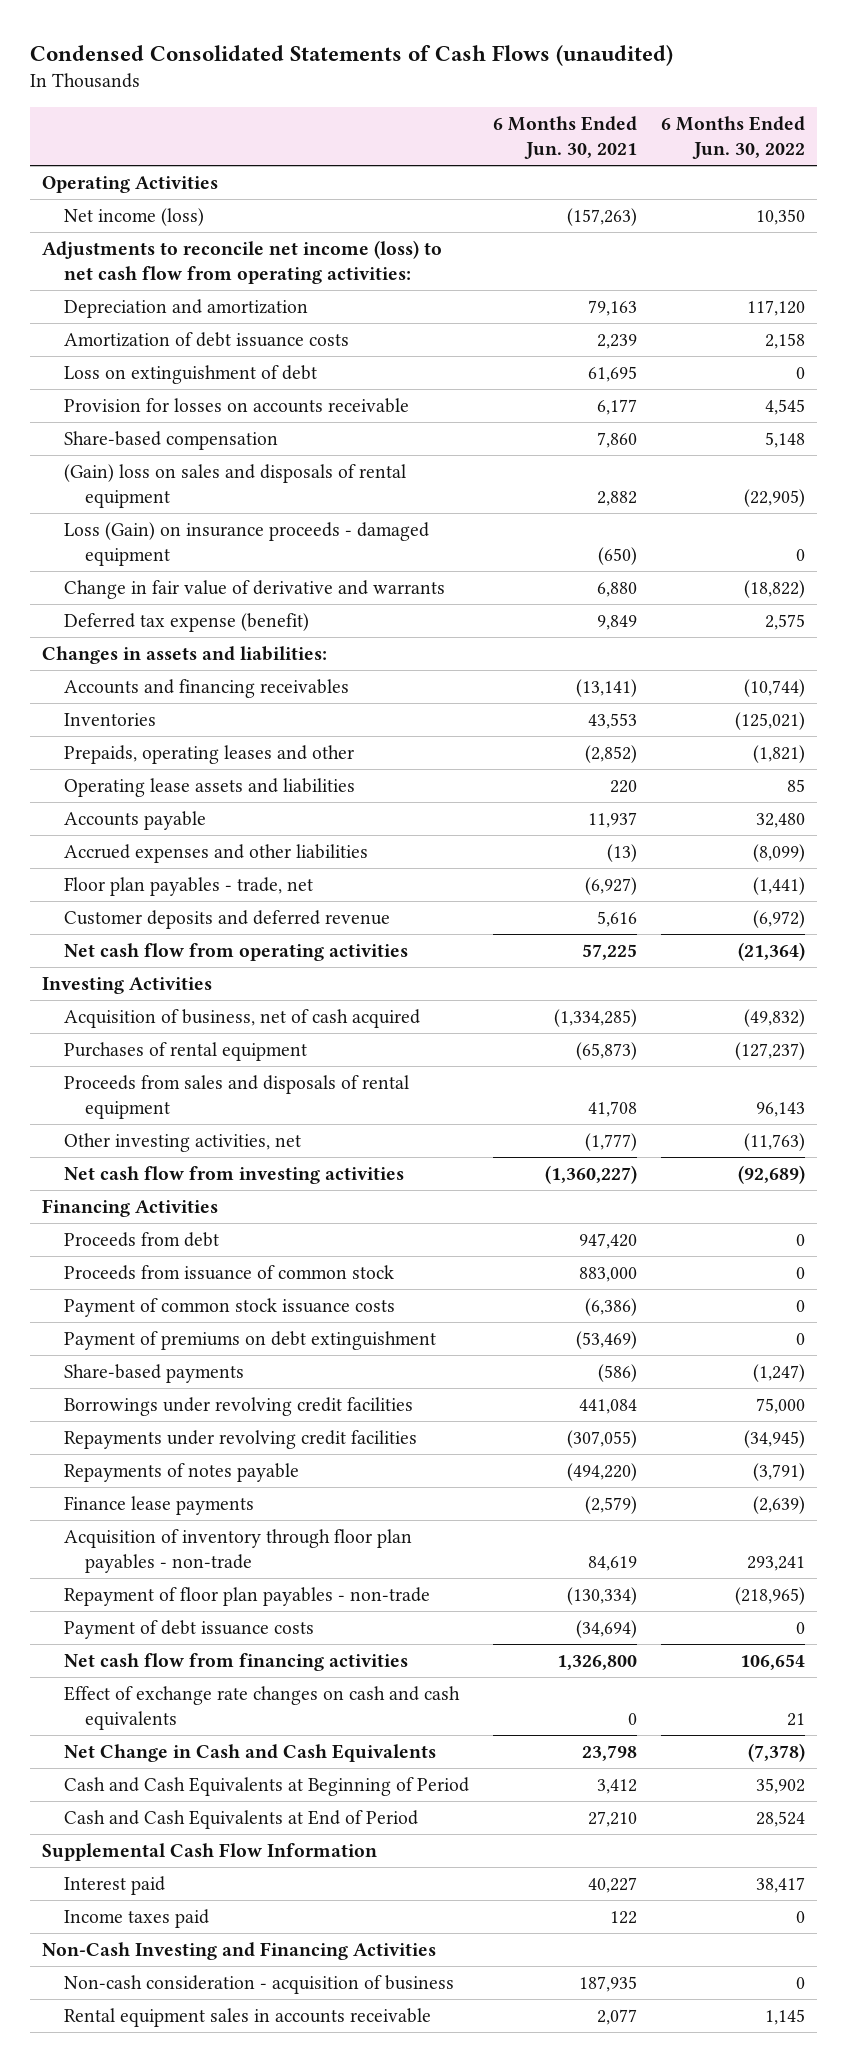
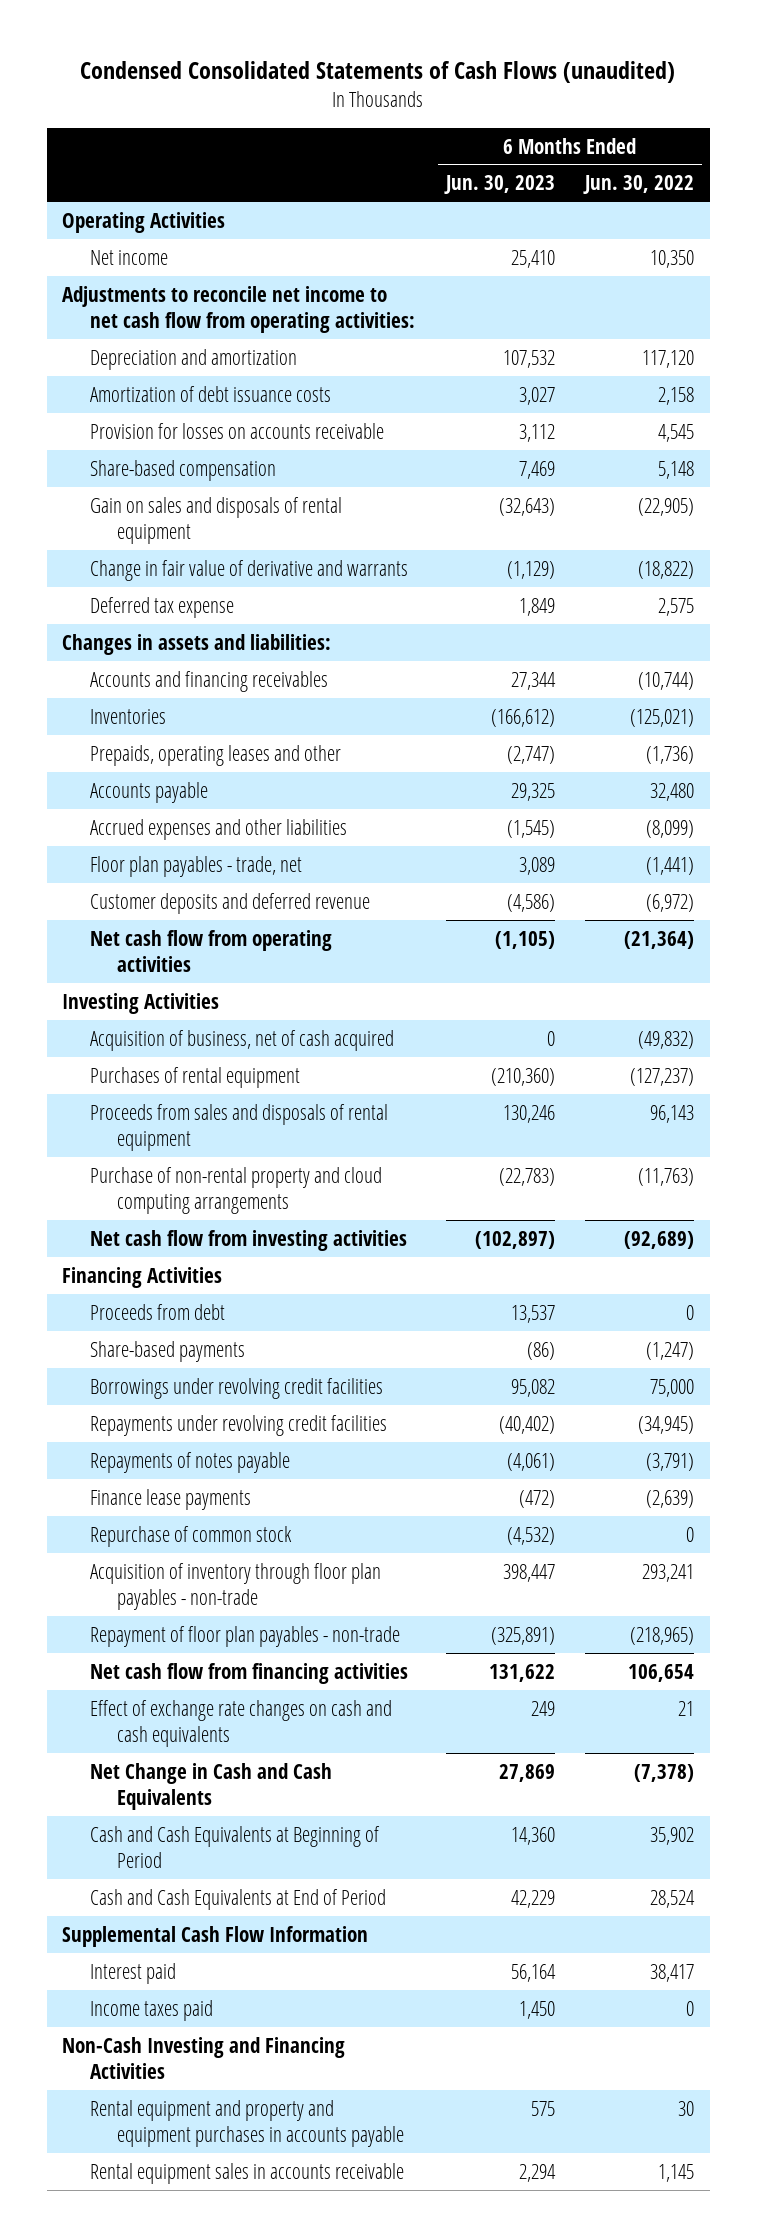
[492,115,637,159] 6 Months Ended Jun. 30, 2021 -> none
none -> [443,175,555,195] Jun. 30, 2023
[63,208,204,227] Net income (loss) -> [89,249,168,265] Net income
[42,240,443,284] Adjustments to reconcile net income (loss) to net cash flow from operating activities: -> [62,285,415,333] Adjustments to reconcile net income to net cash flow from operating activities:
[63,365,317,385] Loss on extinguishment of debt -> none
[63,522,429,566] Loss (Gain) on insurance proceeds - damaged equipment -> none
[63,464,406,508] (Gain) loss on sales and disposals of rental equipment -> [89,496,342,544] Gain on sales and disposals of rental equipment
[63,613,309,633] Deferred tax expense (benefit) -> [89,596,234,618] Deferred tax expense
[63,778,355,798] Operating lease assets and liabilities -> none
[752,745,805,764] (1,821) -> [646,745,695,764] (1,736)
[63,1133,301,1153] Other investing activities, net -> [89,1166,382,1214] Purchase of non-rental property and cloud computing arrangements
[63,1265,394,1281] Proceeds from issuance of common stock -> none
[63,1298,395,1318] Payment of common stock issuance costs -> none
[63,1331,436,1351] Payment of premiums on debt extinguishment -> none
none -> [89,1525,292,1547] Repurchase of common stock
[63,1620,314,1640] Payment of debt issuance costs -> none
[63,1975,454,1995] Non-cash consideration - acquisition of business -> none
none -> [89,2099,404,2147] Rental equipment and property and equipment purchases in accounts payable

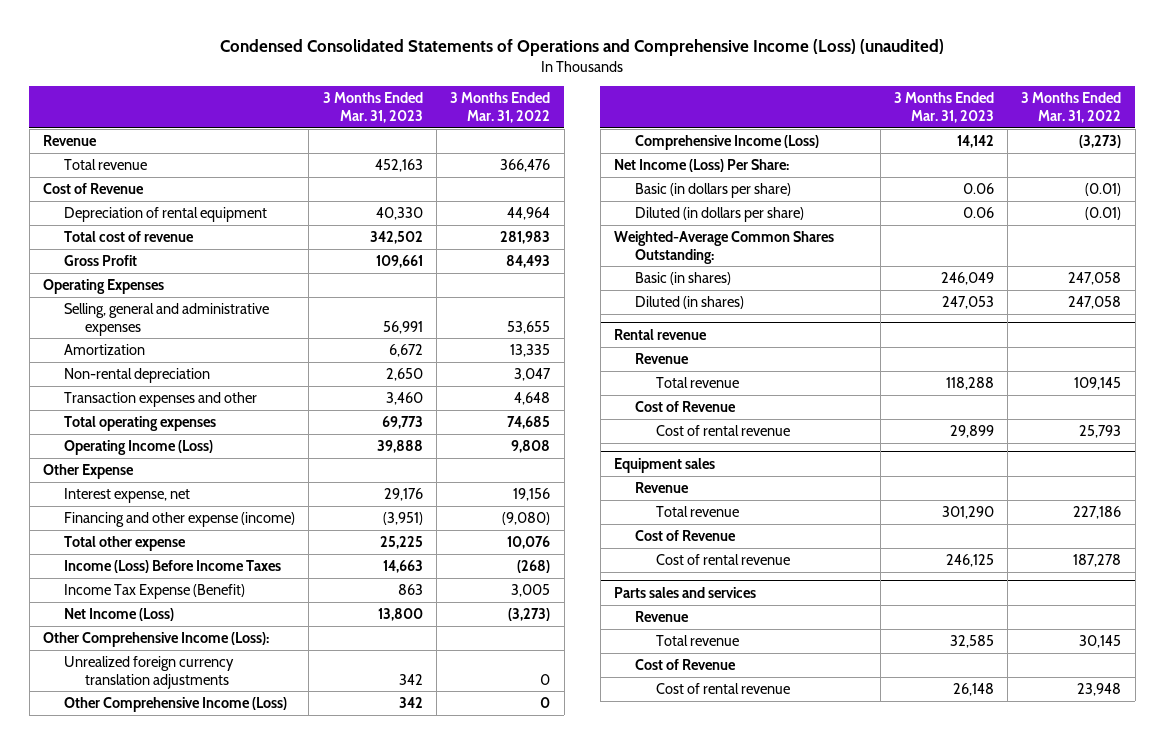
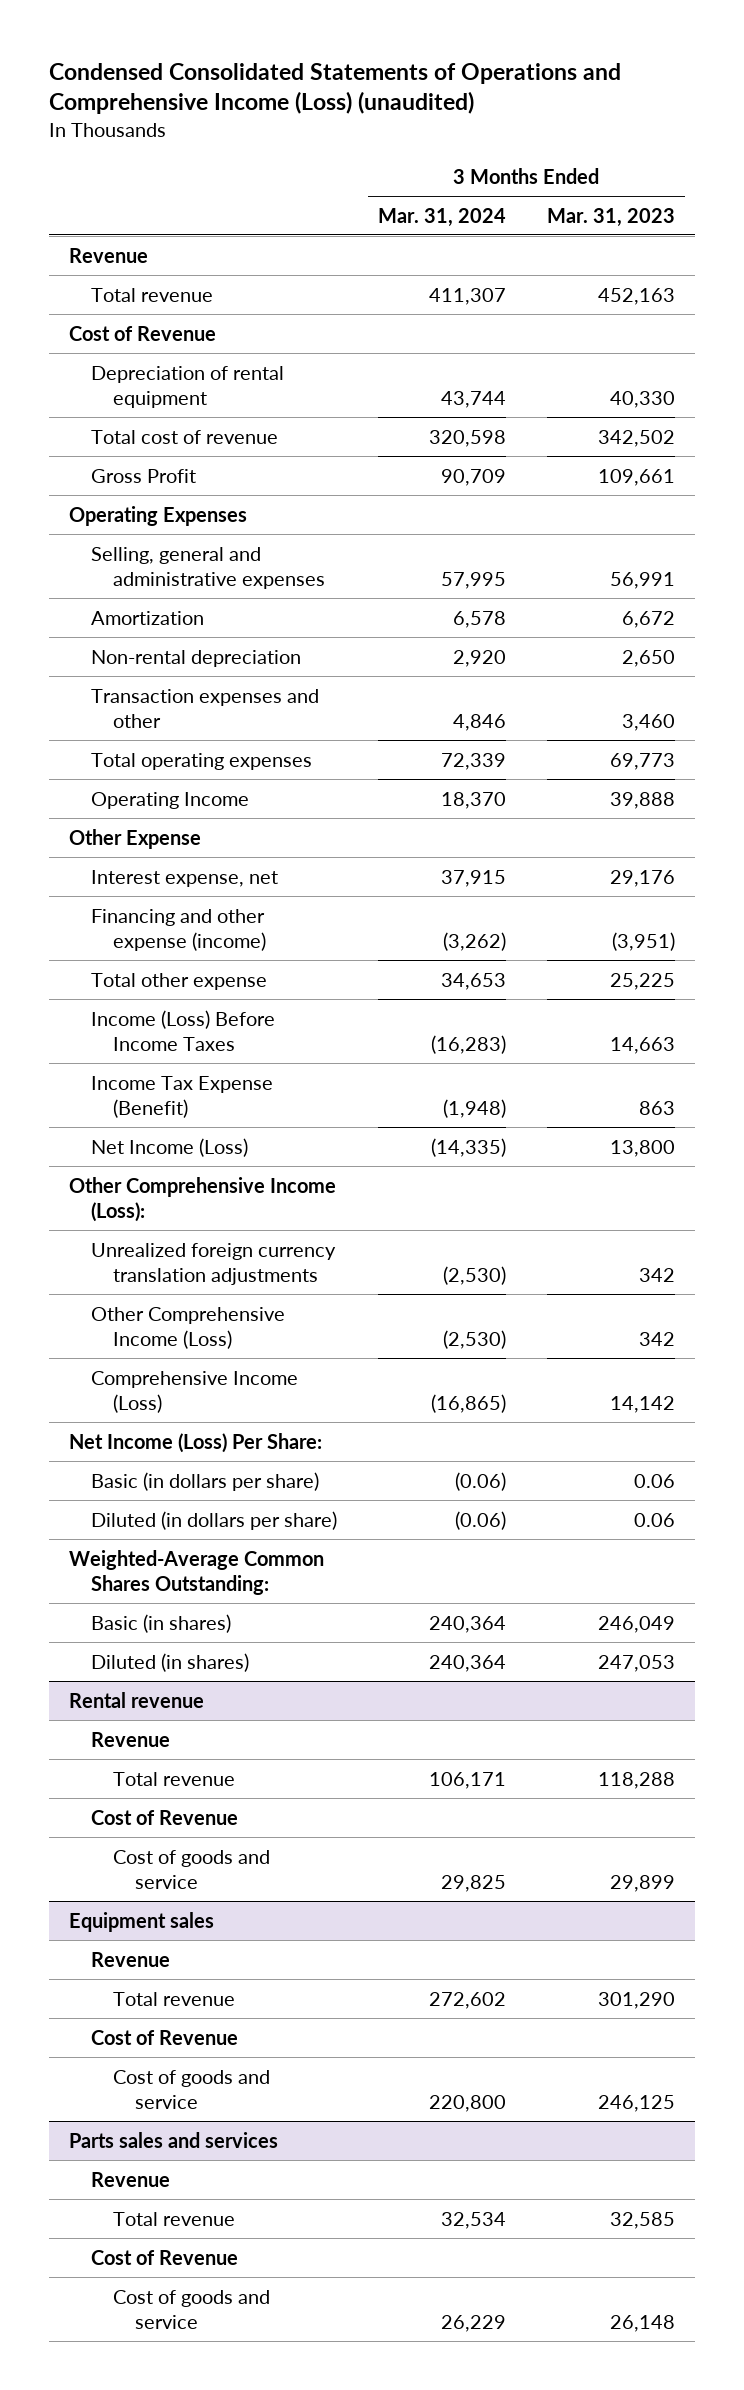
[450,92,551,123] 3 Months Ended Mar. 31, 2022 -> none
none -> [377,207,506,227] Mar. 31, 2024
[64,440,214,456] Operating Income (Loss) -> [91,791,250,809] Operating Income
[656,425,791,437] Cost of rental revenue -> [113,1849,271,1889] Cost of goods and service
[656,554,791,566] Cost of rental revenue -> [113,2069,271,2109] Cost of goods and service
[656,683,791,695] Cost of rental revenue -> [113,2289,271,2329] Cost of goods and service

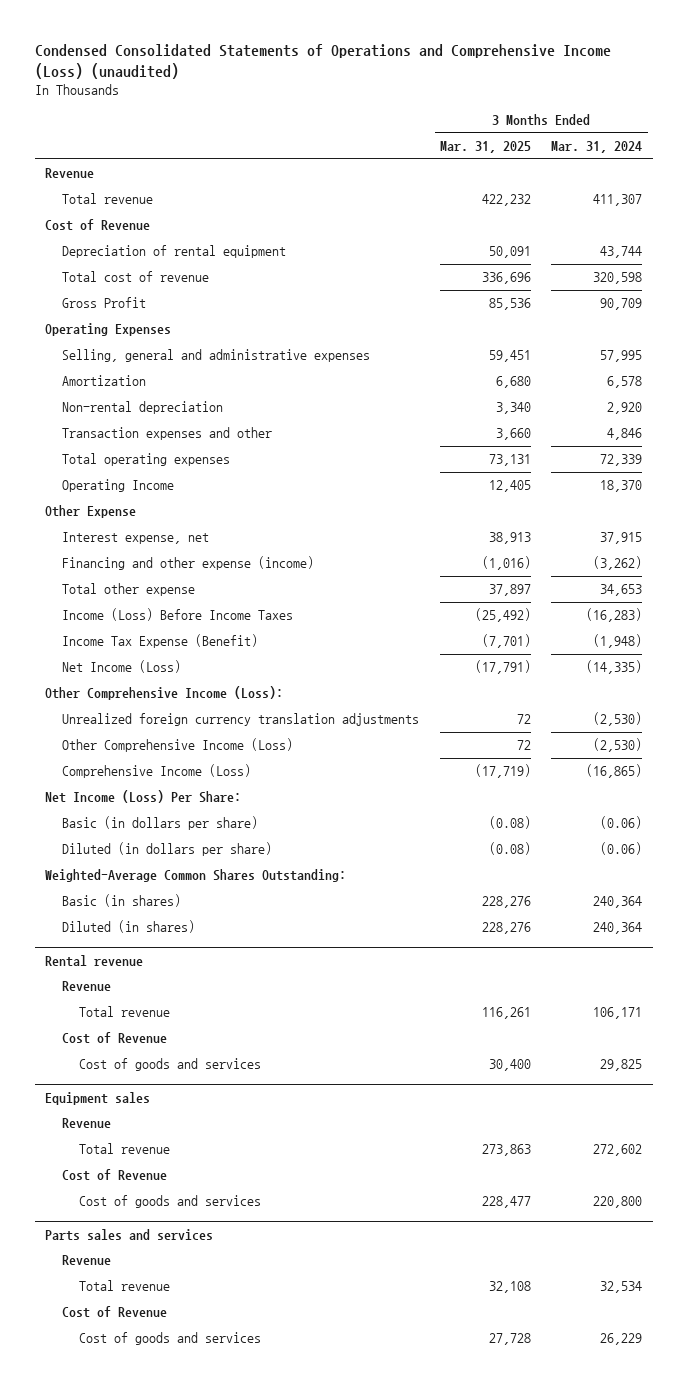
[546,207,675,227] Mar. 31, 2023 -> none
none -> [439,140,531,153] Mar. 31, 2025
[113,1849,271,1889] Cost of goods and service -> [78,1058,261,1072] Cost of goods and services
[113,2069,271,2109] Cost of goods and service -> [78,1195,261,1209] Cost of goods and services
[113,2289,271,2329] Cost of goods and service -> [78,1332,261,1346] Cost of goods and services

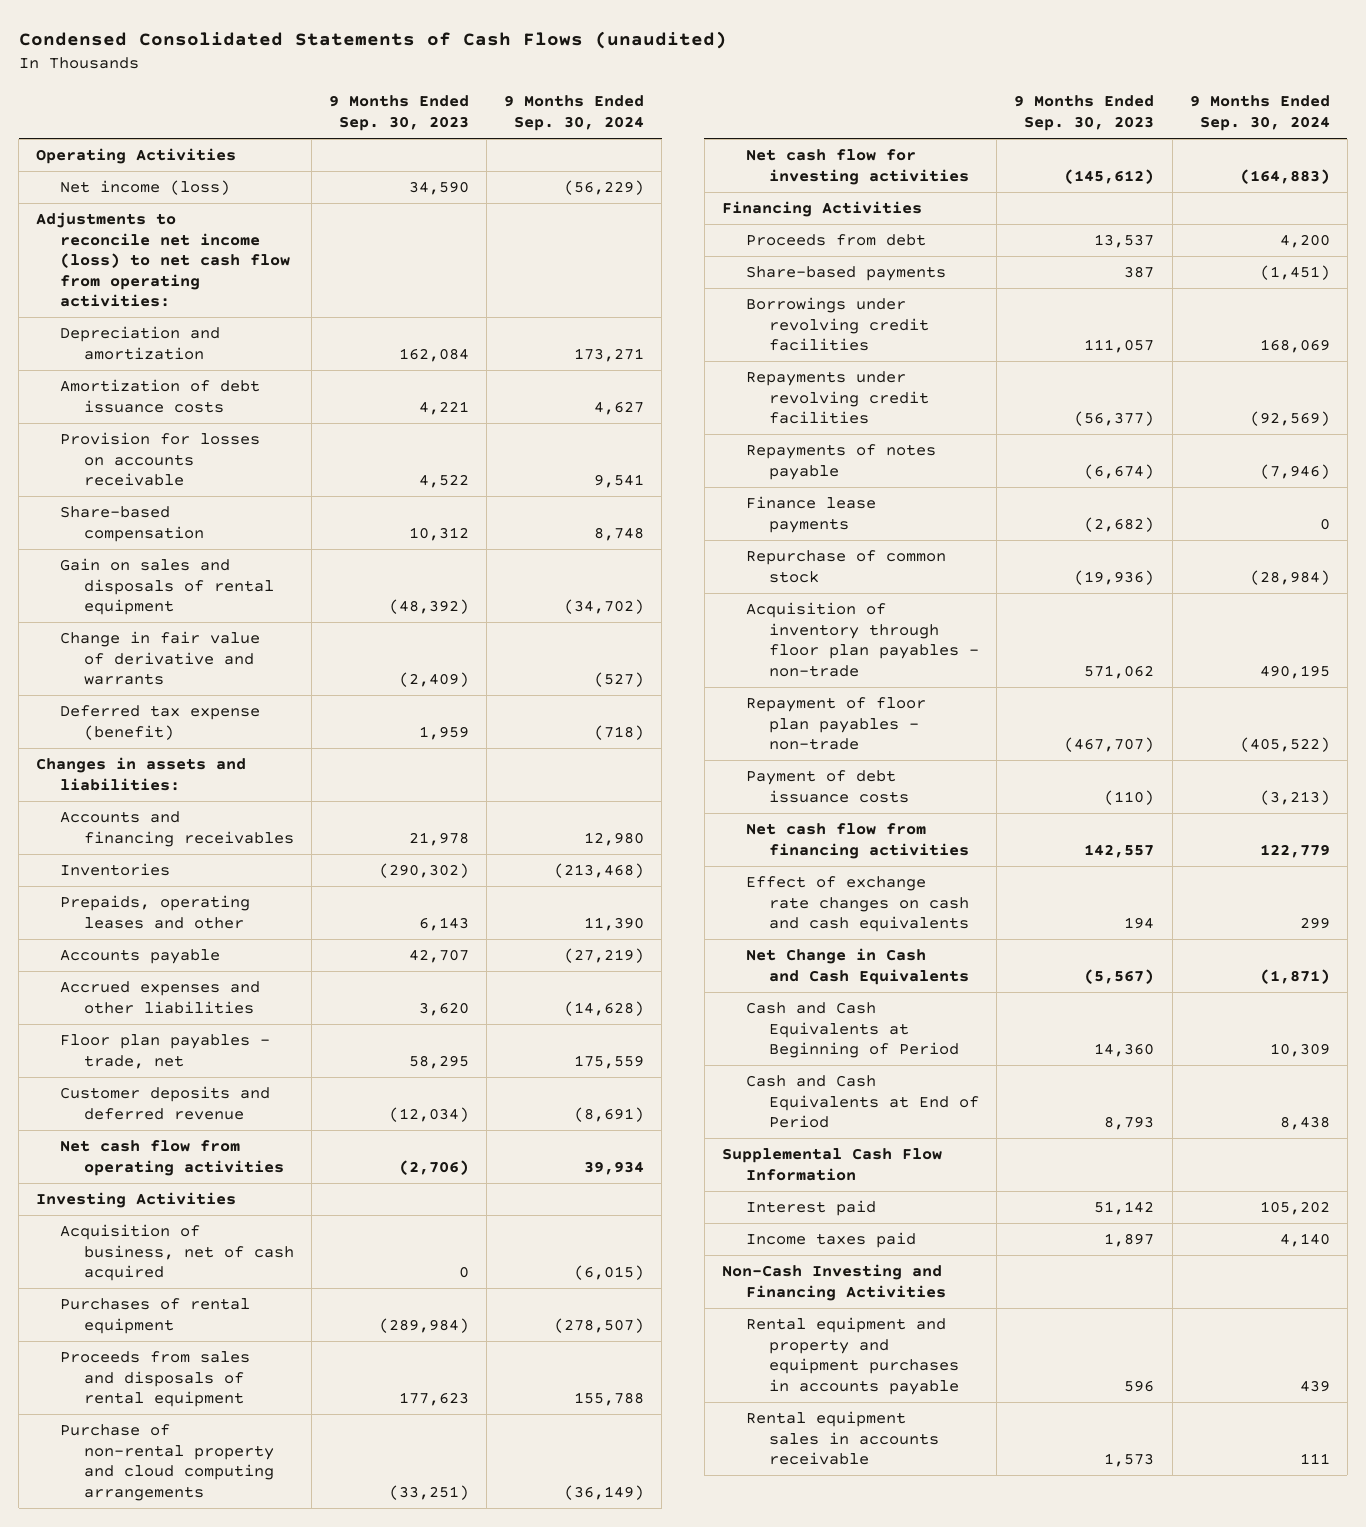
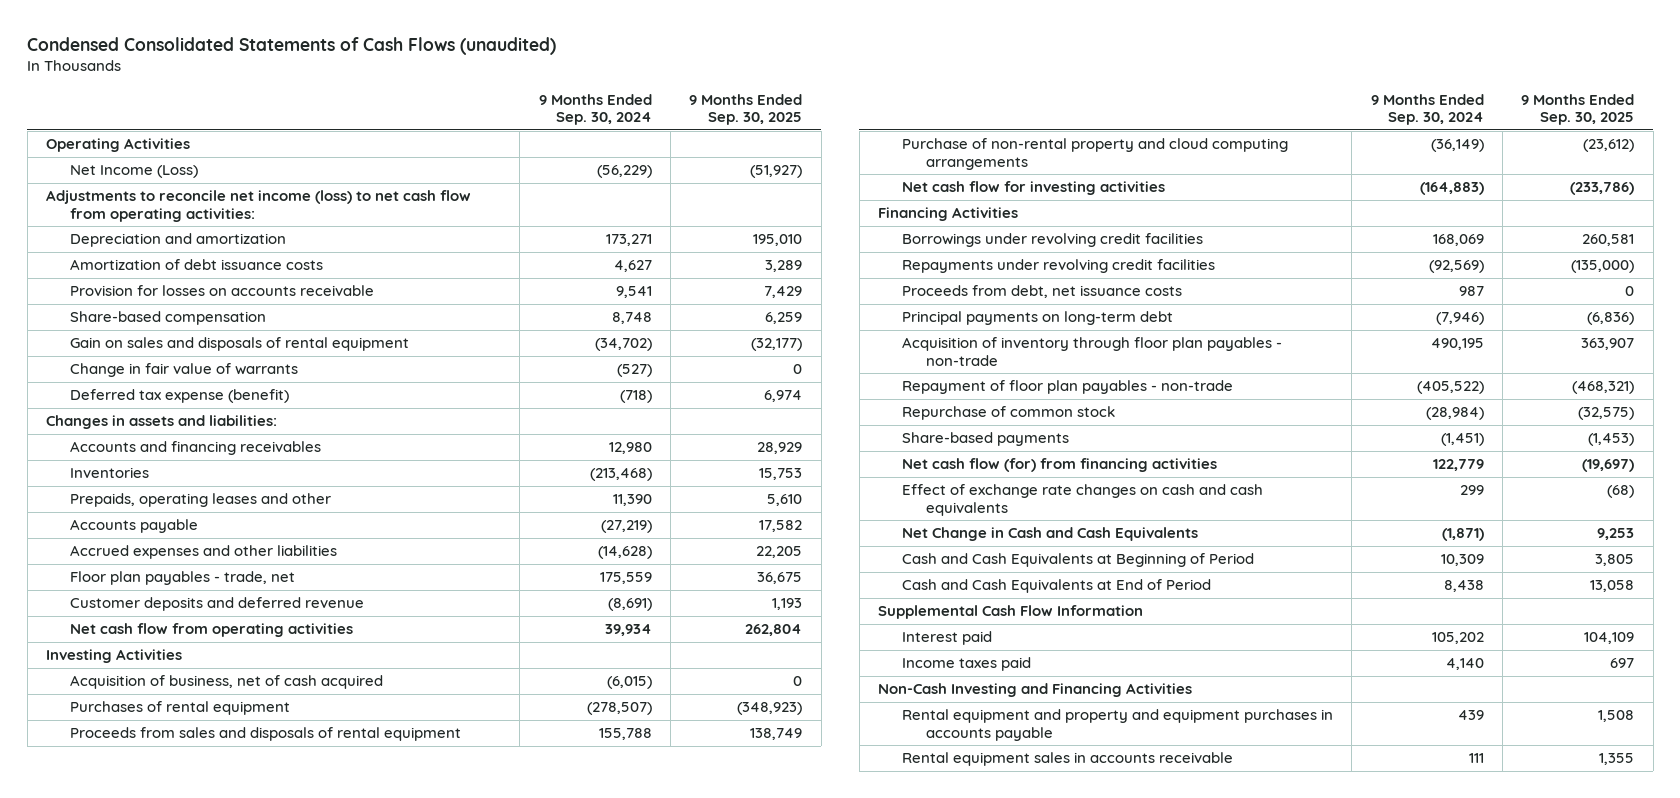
[328,95,469,132] 9 Months Ended Sep. 30, 2023 -> none
none -> [689,93,803,126] 9 Months Ended Sep. 30, 2025
[60,179,231,195] Net income (loss) -> [70,165,199,179] Net Income (Loss)
[60,630,261,686] Change in fair value of derivative and warrants -> [70,363,299,378] Change in fair value of warrants
[745,233,926,246] Proceeds from debt -> none
[745,495,876,533] Finance lease payments -> none
none -> [902,285,1183,299] Proceeds from debt, net issuance costs
[745,443,936,480] Repayments of notes payable -> [902,311,1174,326] Principal payments on long-term debt
[745,769,910,803] Payment of debt issuance costs -> none
[745,549,946,583] Repurchase of common stock -> [902,406,1116,421] Repurchase of common stock
[745,265,946,281] Share-based payments -> [902,432,1070,447] Share-based payments
[745,822,970,859] Net cash flow from financing activities -> [902,458,1218,473] Net cash flow (for) from financing activities

